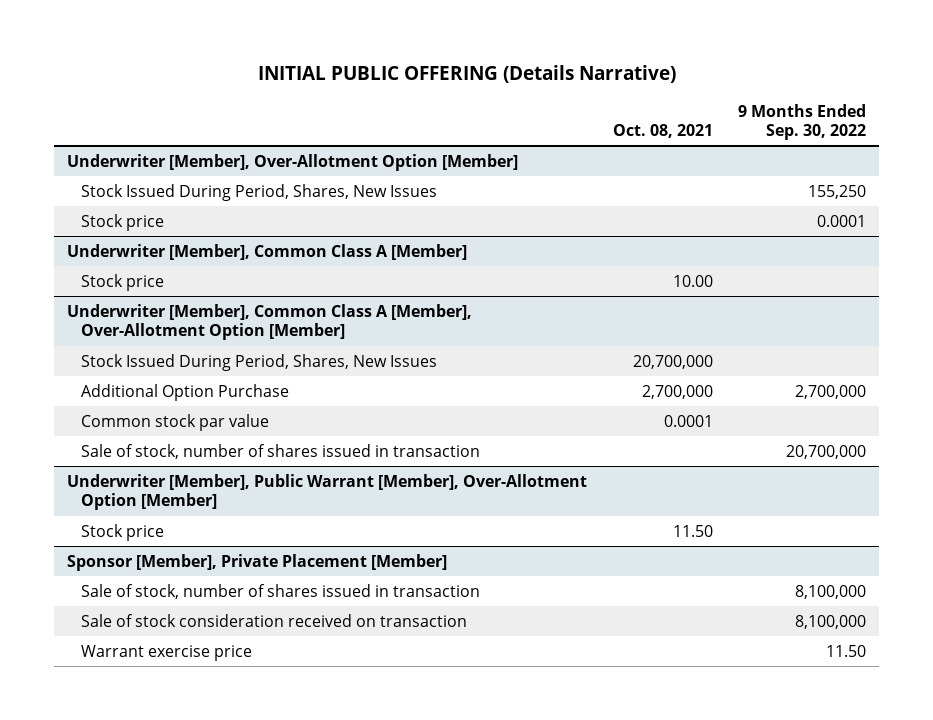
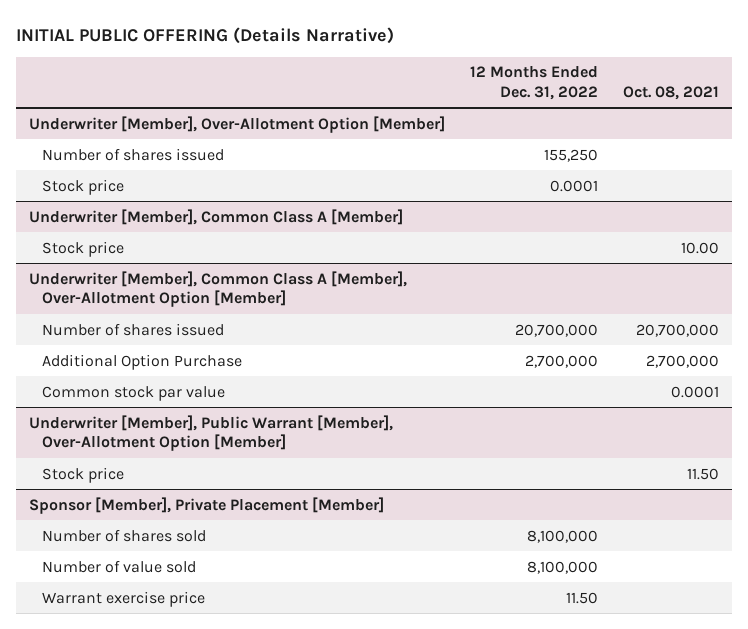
[738,103,867,141] 9 Months Ended Sep. 30, 2022 -> none
none -> [470,66,599,100] 12 Months Ended Dec. 31, 2022
[80,183,437,201] Stock Issued During Period, Shares, New Issues -> [41,147,224,161] Number of shares issued
[80,353,437,371] Stock Issued During Period, Shares, New Issues -> [41,322,224,336] Number of shares issued
[80,443,480,459] Sale of stock, number of shares issued in transaction -> none
[80,583,480,599] Sale of stock, number of shares issued in transaction -> [41,528,206,542] Number of shares sold
[80,613,467,627] Sale of stock consideration received on transaction -> [41,559,196,573] Number of value sold

